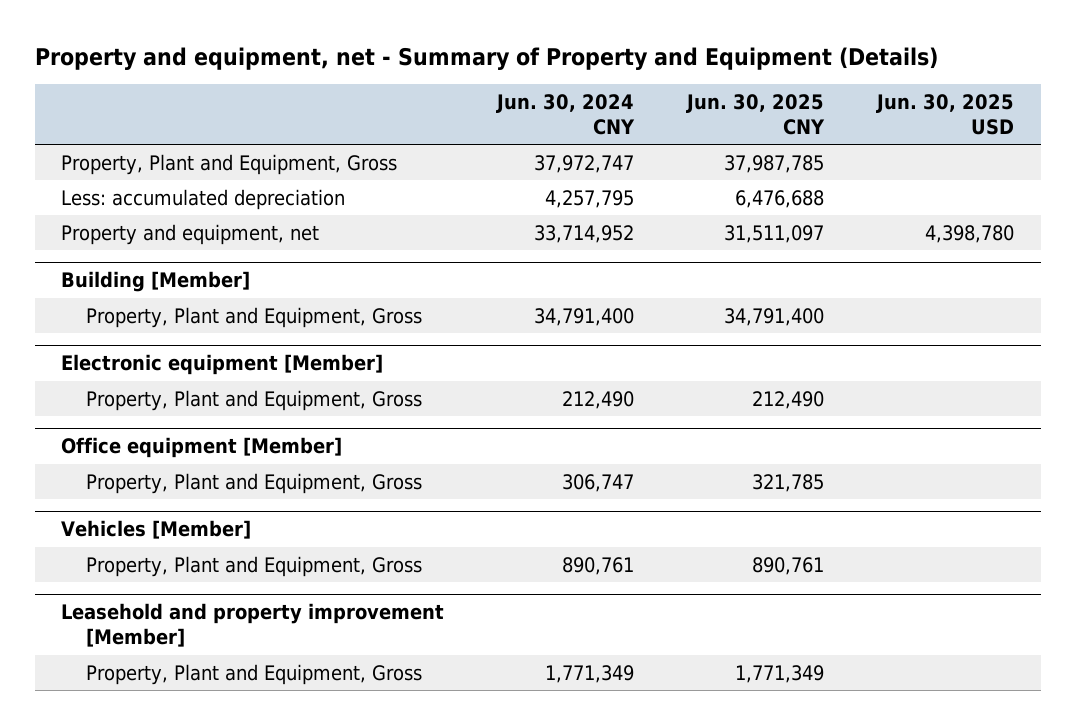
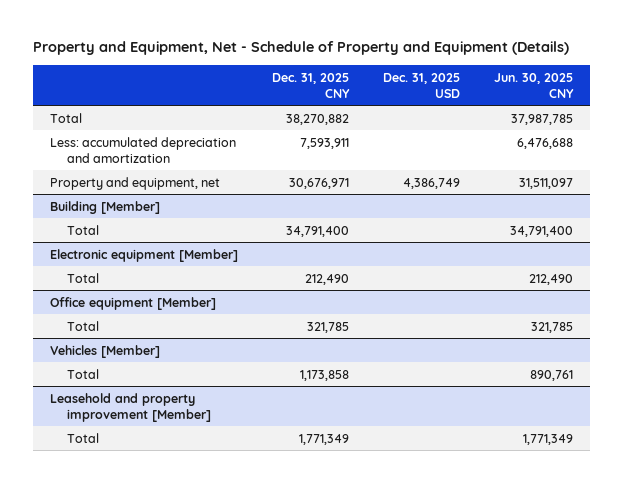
[34,46,938,70] Property and equipment, net - Summary of Property and Equipment (Details) -> [32,41,569,56] Property and Equipment, Net - Schedule of Property and Equipment (Details)
[496,93,636,135] Jun. 30, 2024 CNY -> none
[876,93,1015,135] Jun. 30, 2025 USD -> none
none -> [271,72,350,98] Dec. 31, 2025 CNY
none -> [382,72,460,98] Dec. 31, 2025 USD
[61,153,398,175] Property, Plant and Equipment, Gross -> [49,112,82,123] Total
[61,188,346,210] Less: accumulated depreciation -> [49,136,236,163] Less: accumulated depreciation and amortization
[86,306,423,328] Property, Plant and Equipment, Gross -> [66,224,99,235] Total
[86,389,423,411] Property, Plant and Equipment, Gross -> [66,272,99,283] Total
[86,472,423,494] Property, Plant and Equipment, Gross -> [66,320,99,331] Total
[86,555,423,577] Property, Plant and Equipment, Gross -> [66,368,99,379] Total
[86,663,423,685] Property, Plant and Equipment, Gross -> [66,432,99,443] Total

